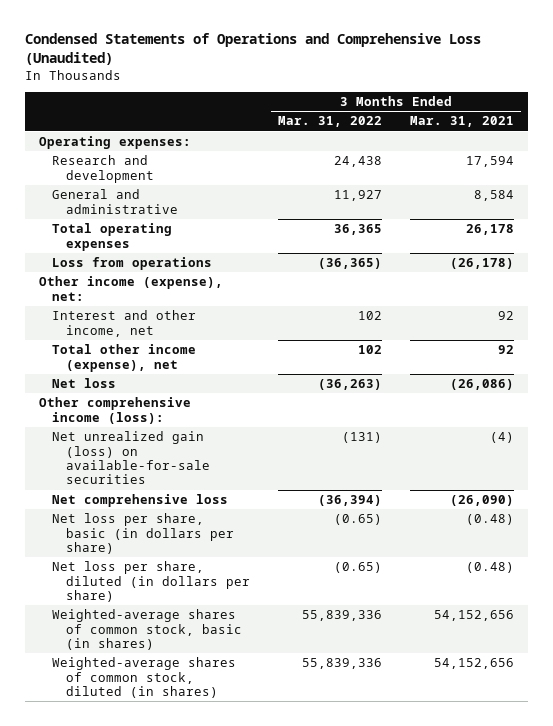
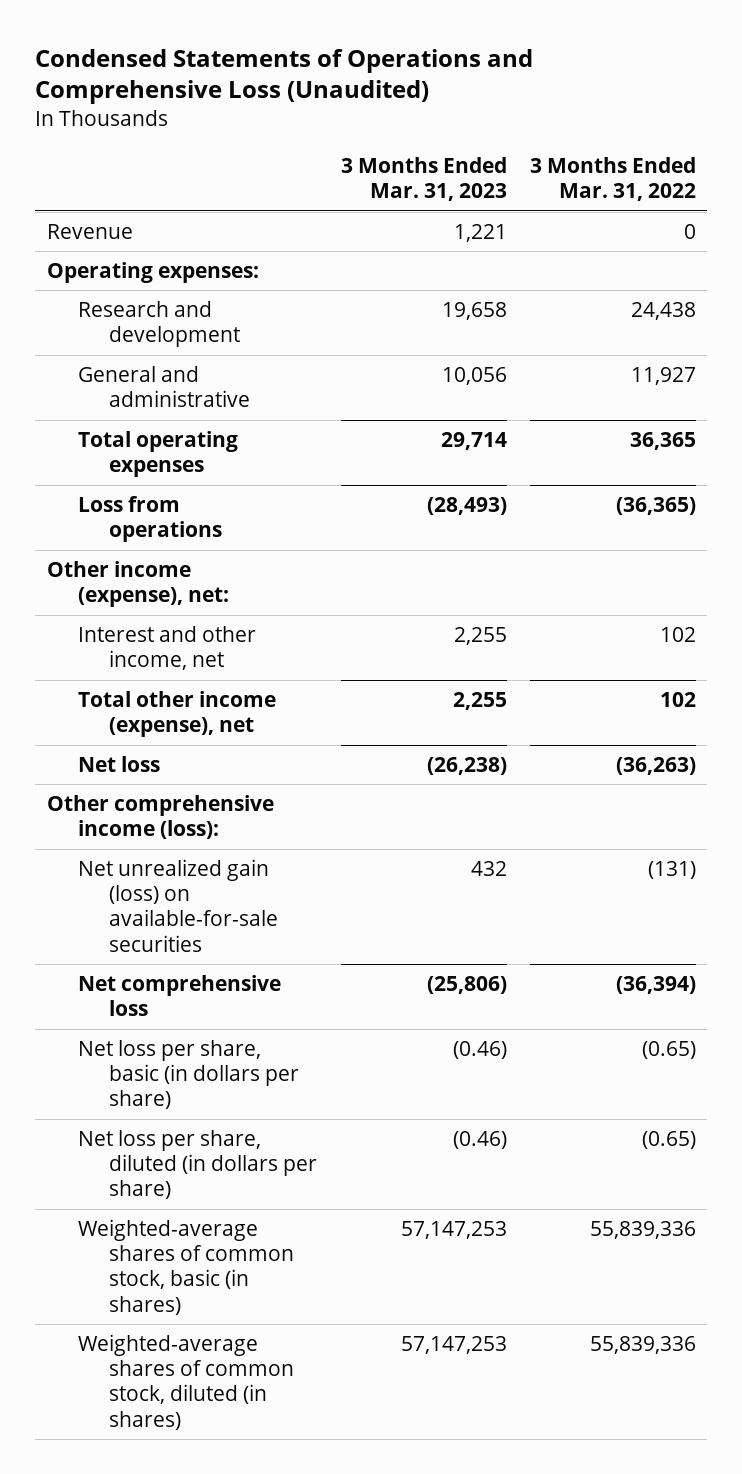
[409,116,514,128] Mar. 31, 2021 -> none
none -> [340,157,507,202] 3 Months Ended Mar. 31, 2023
none -> [46,223,133,239] Revenue

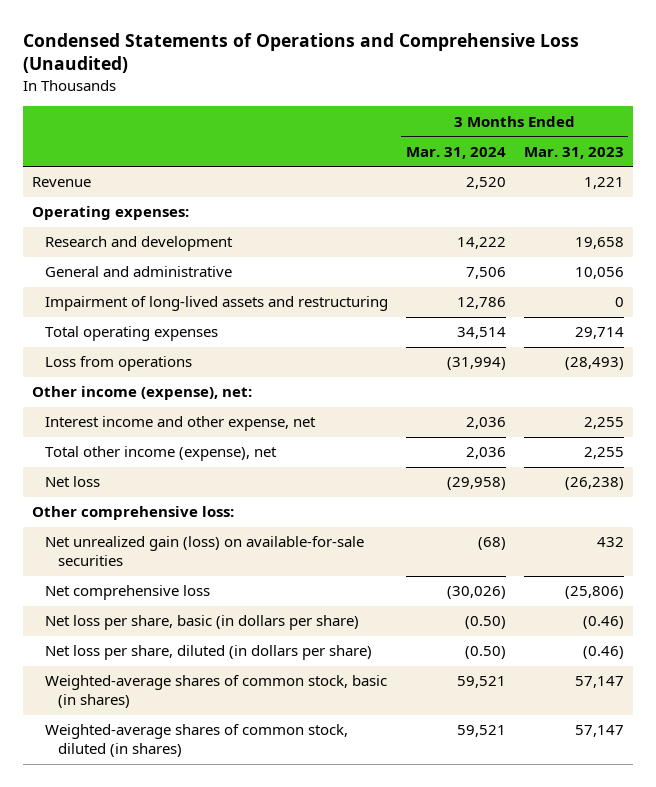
[529,157,696,202] 3 Months Ended Mar. 31, 2022 -> none
none -> [405,146,506,159] Mar. 31, 2024
none -> [45,296,389,312] Impairment of long-lived assets and restructuring
[78,625,257,671] Interest and other income, net -> [45,416,317,432] Interest income and other expense, net
[46,794,274,840] Other comprehensive income (loss): -> [32,506,235,521] Other comprehensive loss:
[400,1220,507,1239] 57,147,253 -> [574,676,624,689] 57,147
[400,1335,507,1354] 57,147,253 -> [574,725,624,738] 57,147

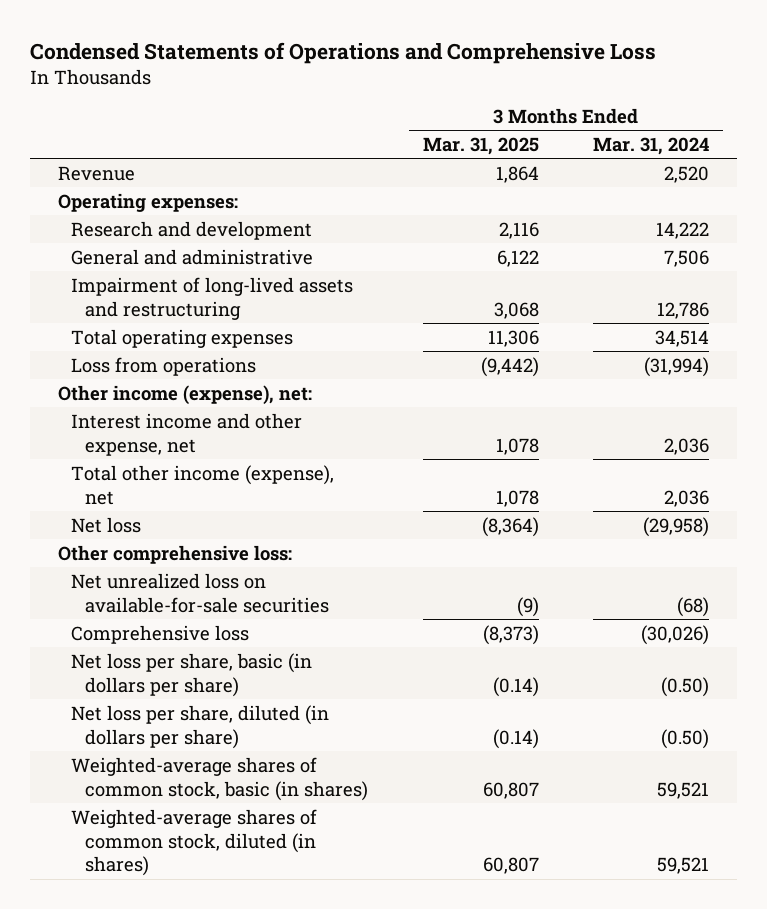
[23,32,580,74] Condensed Statements of Operations and Comprehensive Loss (Unaudited) -> [30,41,657,64] Condensed Statements of Operations and Comprehensive Loss
[523,146,624,159] Mar. 31, 2023 -> none
none -> [422,136,539,155] Mar. 31, 2025
[45,536,365,567] Net unrealized gain (loss) on available-for-sale securities -> [71,572,329,613] Net unrealized loss on available-for-sale securities
[45,585,211,601] Net comprehensive loss -> [71,624,250,644] Comprehensive loss

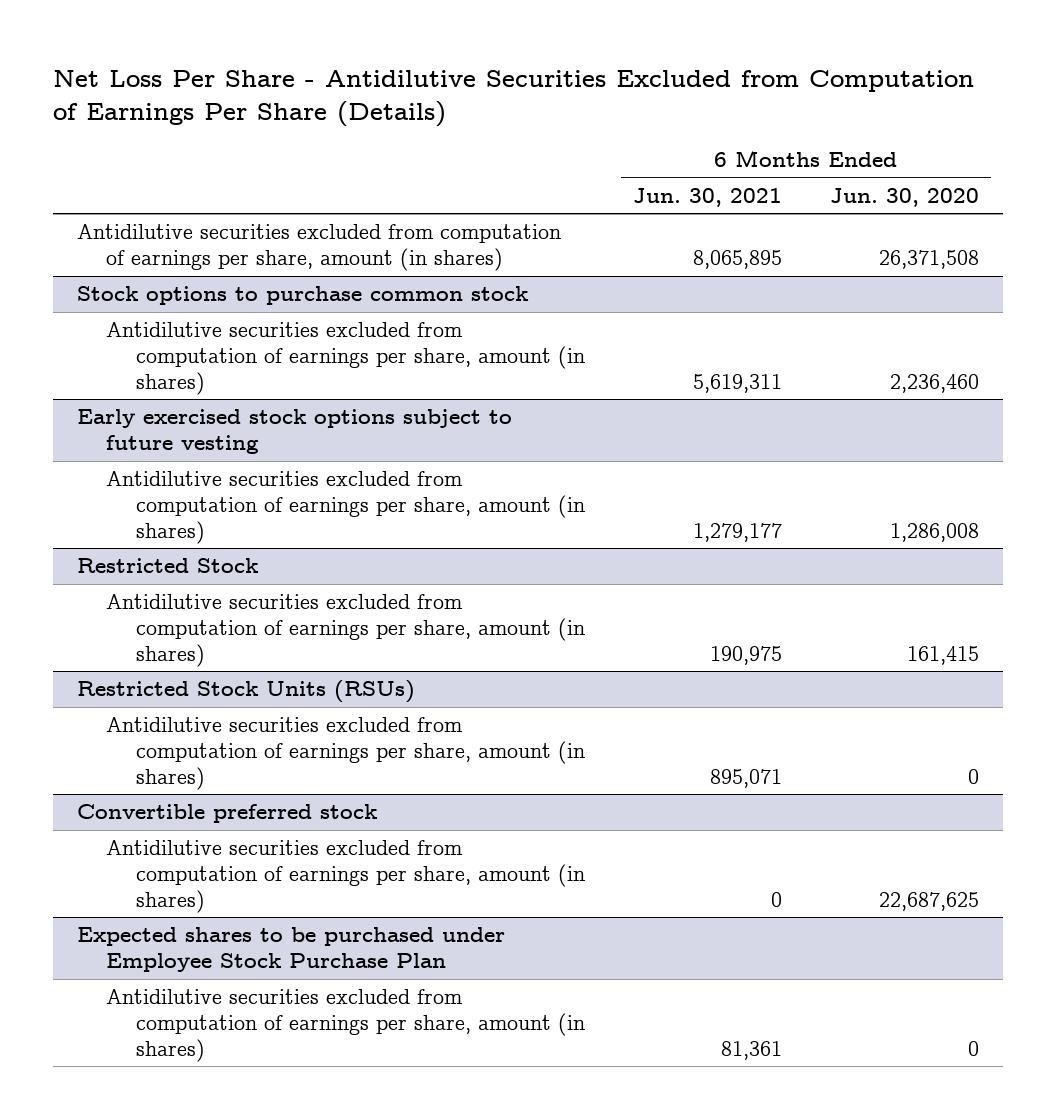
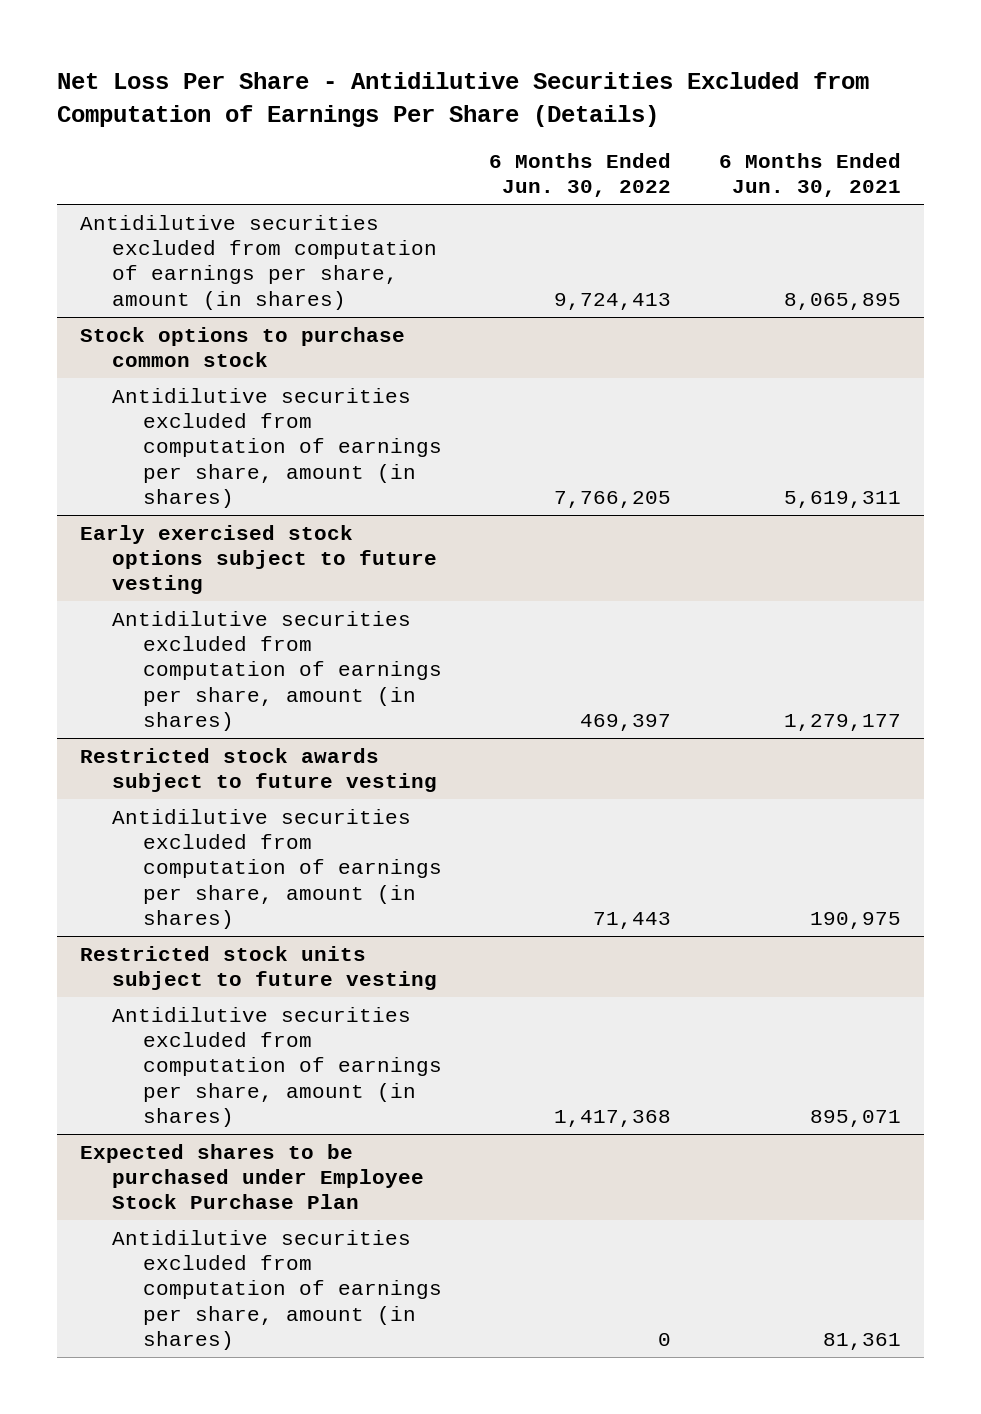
[829,187,979,207] Jun. 30, 2020 -> none
none -> [489,152,672,198] 6 Months Ended Jun. 30, 2022
[77,558,260,574] Restricted Stock -> [80,747,437,793] Restricted stock awards subject to future vesting
[77,680,416,704] Restricted Stock Units (RSUs) -> [80,945,437,991] Restricted stock units subject to future vesting
[77,804,379,824] Convertible preferred stock -> none
[106,840,585,913] Antidilutive securities excluded from computation of earnings per share, amount (in shares) -> none

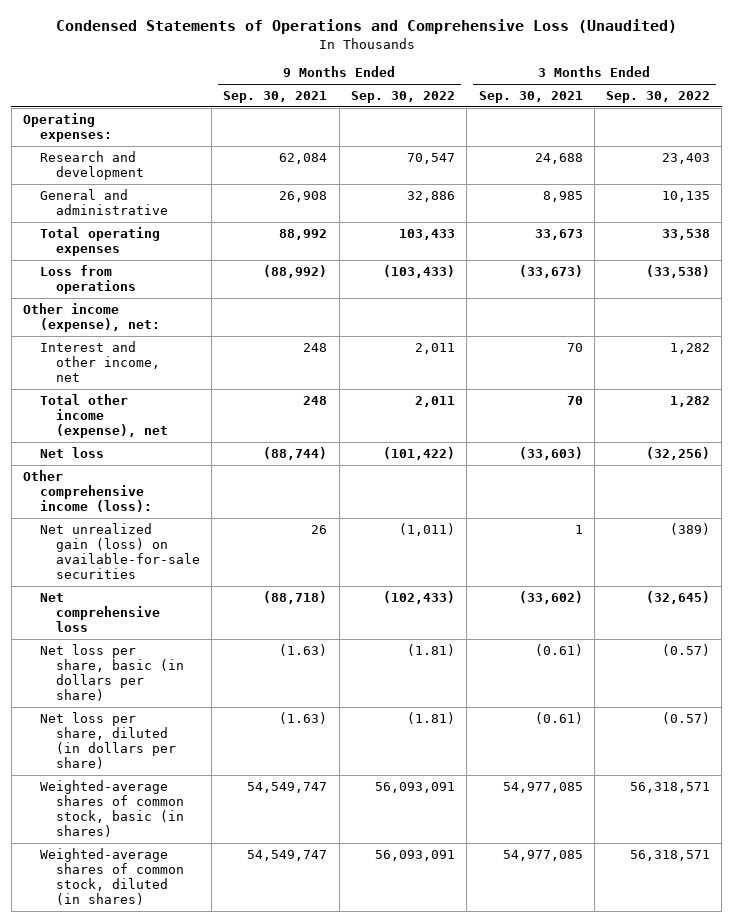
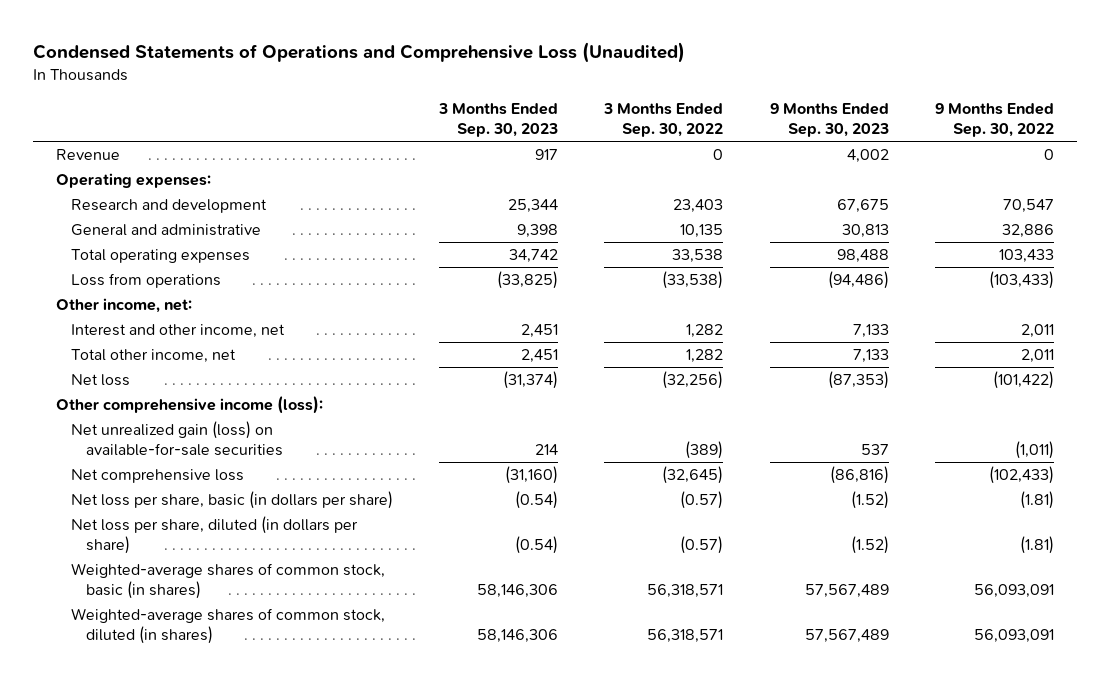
[223,91,328,104] Sep. 30, 2021 -> none
[478,91,583,104] Sep. 30, 2021 -> none
none -> [438,102,559,137] 3 Months Ended Sep. 30, 2023
none -> [769,102,889,137] 9 Months Ended Sep. 30, 2023
none -> [56,149,121,161] Revenue
[23,303,160,333] Other income (expense), net: -> [56,298,193,314] Other income, net:
[39,394,168,439] Total other income (expense), net -> [71,349,237,364] Total other income, net

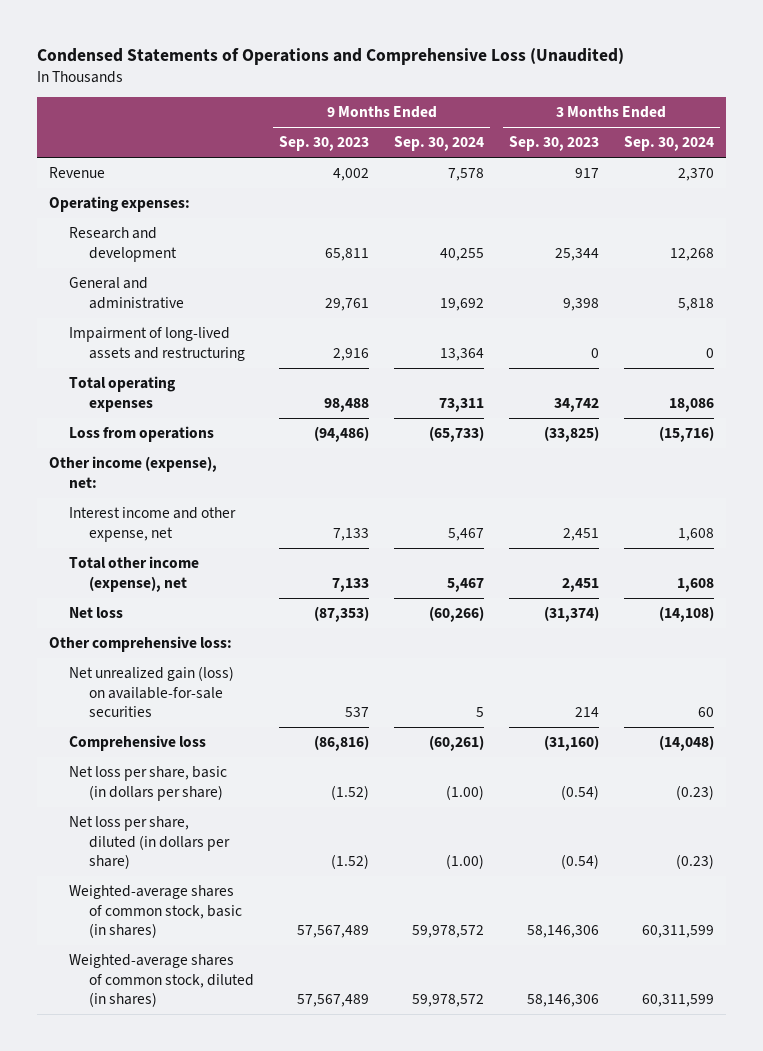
[603,102,724,137] 3 Months Ended Sep. 30, 2022 -> none
[934,102,1054,137] 9 Months Ended Sep. 30, 2022 -> none
none -> [394,136,485,152] Sep. 30, 2024
none -> [623,136,714,152] Sep. 30, 2024
[836,199,889,214] 67,675 -> [325,247,370,261] 65,811
[841,224,889,239] 30,813 -> [325,297,370,311] 29,761
none -> [69,327,246,361] Impairment of long-lived assets and restructuring
[56,298,193,314] Other income, net: -> [49,456,218,488] Other income (expense), net:
[71,324,286,339] Interest and other income, net -> [69,507,237,542] Interest income and other expense, net
[71,349,237,364] Total other income, net -> [69,556,200,592] Total other income (expense), net
[56,396,324,415] Other comprehensive income (loss): -> [49,636,233,653] Other comprehensive loss:
[71,469,245,484] Net comprehensive loss -> [69,735,207,752] Comprehensive loss

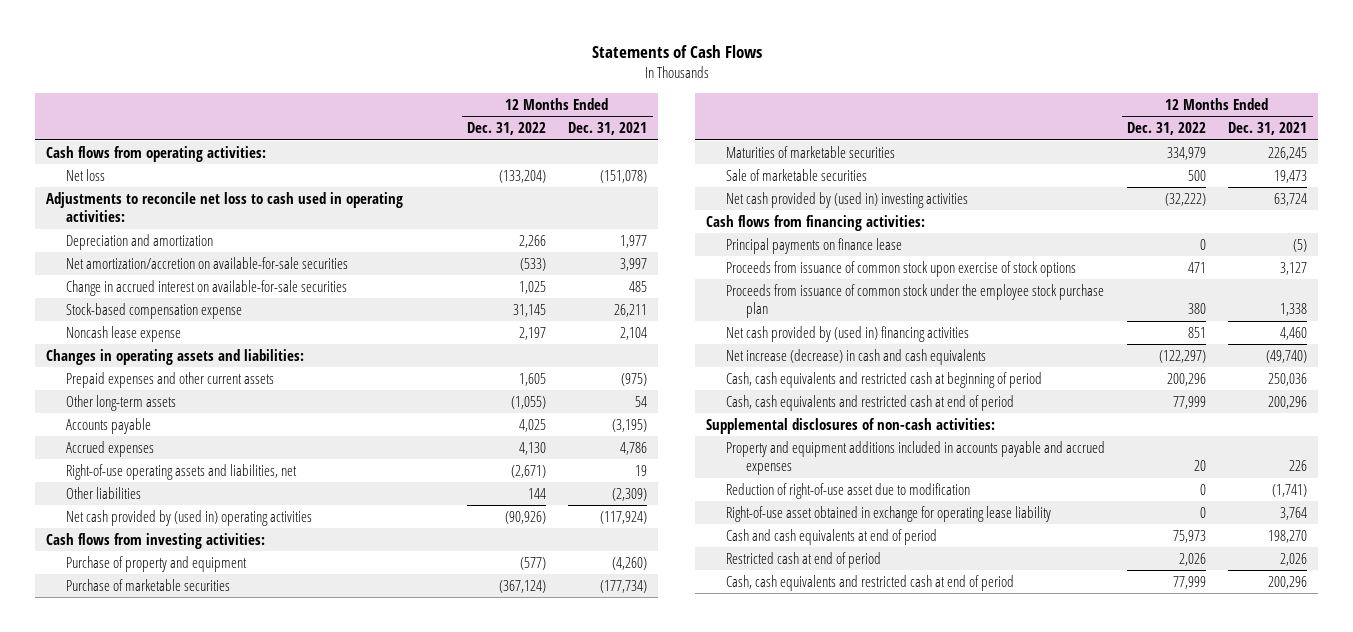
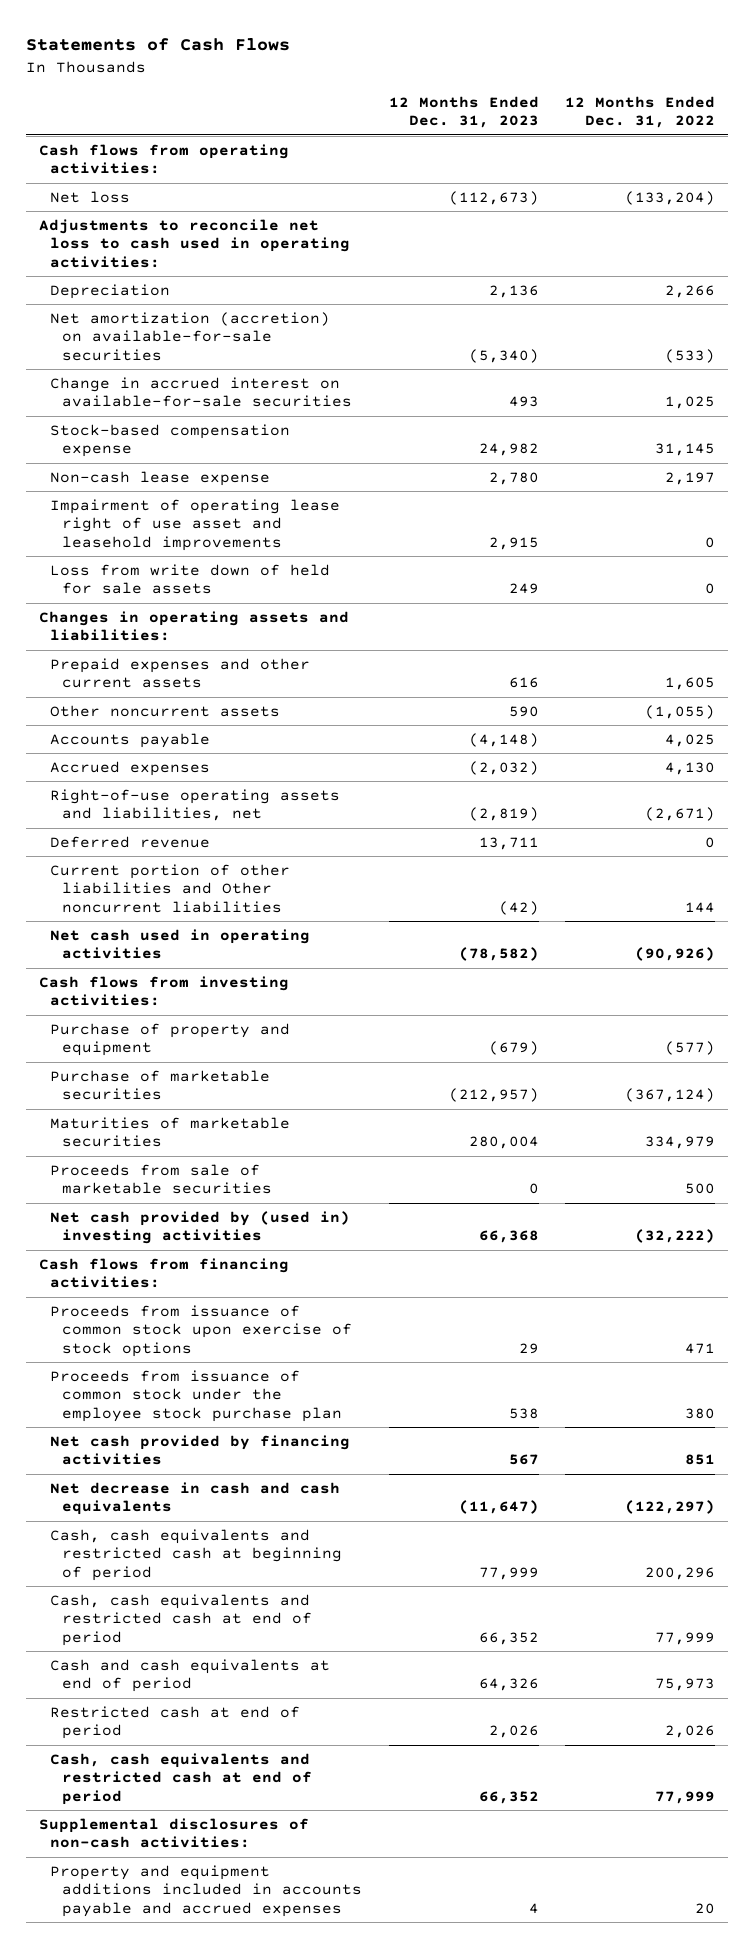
[568,122,648,136] Dec. 31, 2021 -> none
none -> [388,95,539,129] 12 Months Ended Dec. 31, 2023
[66,233,214,250] Depreciation and amortization -> [50,283,171,299] Depreciation
[66,256,349,269] Net amortization/accretion on available-for-sale securities -> [50,311,331,361] Net amortization (accretion) on available-for-sale securities
[66,325,182,342] Noncash lease expense -> [50,470,271,486] Non-cash lease expense
none -> [50,498,341,551] Impairment of operating lease right of use asset and leasehold improvements
none -> [50,563,331,595] Loss from write down of held for sale assets
[66,394,177,411] Other long-term assets -> [50,704,281,717] Other noncurrent assets
none -> [50,835,211,848] Deferred revenue
[66,486,142,499] Other liabilities -> [50,863,291,913] Current portion of other liabilities and Other noncurrent liabilities
[66,509,313,526] Net cash provided by (used in) operating activities -> [50,928,311,960] Net cash used in operating activities
[726,168,868,181] Sale of marketable securities -> [50,1163,273,1195] Proceeds from sale of marketable securities
[726,237,903,254] Principal payments on finance lease -> none
[726,325,970,342] Net cash provided by (used in) financing activities -> [50,1434,351,1466] Net cash provided by financing activities
[726,348,987,365] Net increase (decrease) in cash and cash equivalents -> [50,1481,341,1516] Net decrease in cash and cash equivalents
[726,482,971,499] Reduction of right-of-use asset due to modification -> none
[726,505,1052,522] Right-of-use asset obtained in exchange for operating lease liability -> none
[706,417,996,434] Supplemental disclosures of non-cash activities: -> [38,1817,309,1849] Supplemental disclosures of non-cash activities:
[726,440,1106,476] Property and equipment additions included in accounts payable and accrued expenses -> [50,1864,363,1917] Property and equipment additions included in accounts payable and accrued expenses

